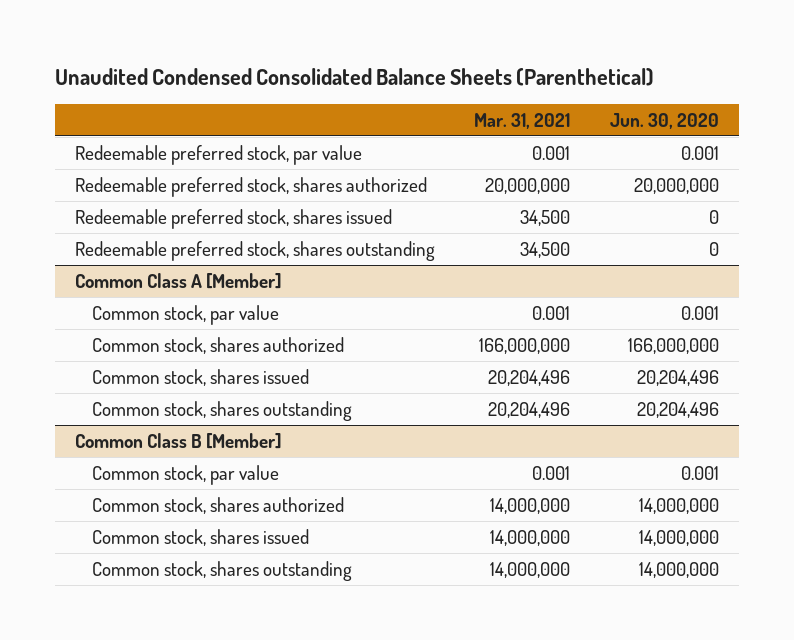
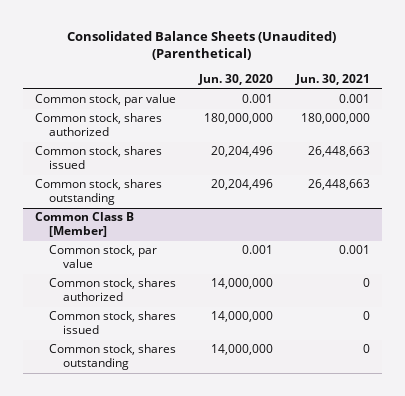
[55,67,655,86] Unaudited Condensed Consolidated Balance Sheets (Parenthetical) -> [67,30,337,61] Consolidated Balance Sheets (Unaudited) (Parenthetical)
[474,112,571,129] Mar. 31, 2021 -> none
none -> [295,74,371,86] Jun. 30, 2021
[74,144,362,165] Redeemable preferred stock, par value -> none
[74,176,427,197] Redeemable preferred stock, shares authorized -> none
[74,208,392,229] Redeemable preferred stock, shares issued -> none
[74,240,435,261] Redeemable preferred stock, shares outstanding -> none
[74,272,282,289] Common Class A [Member] -> none
[627,337,719,354] 166,000,000 -> [203,113,273,125] 180,000,000

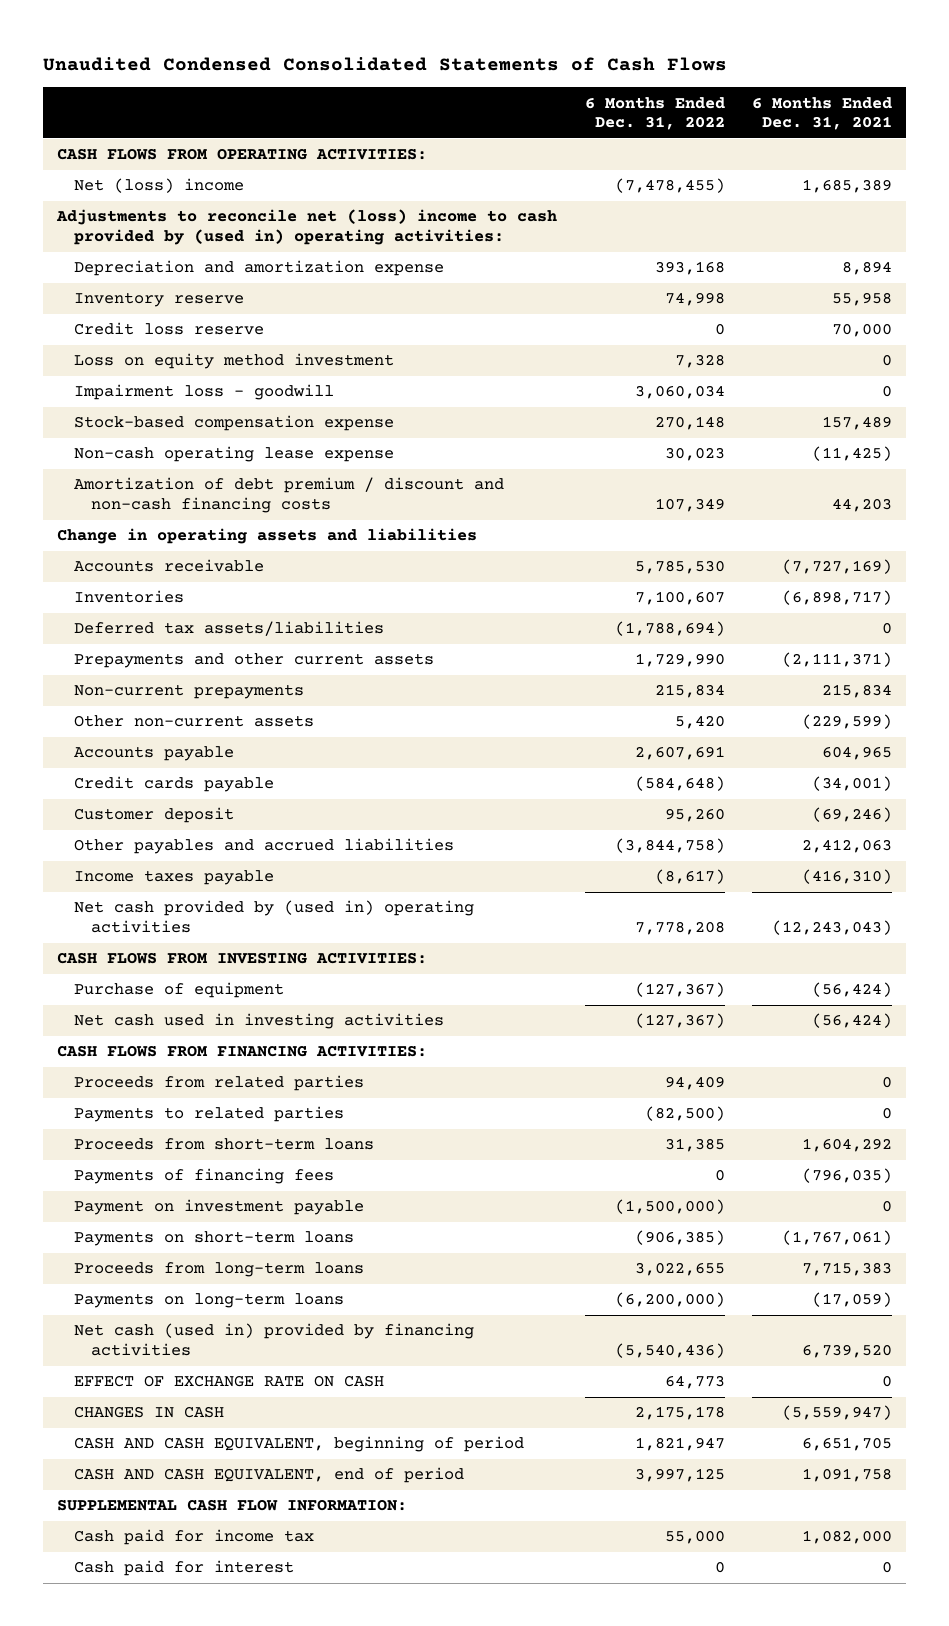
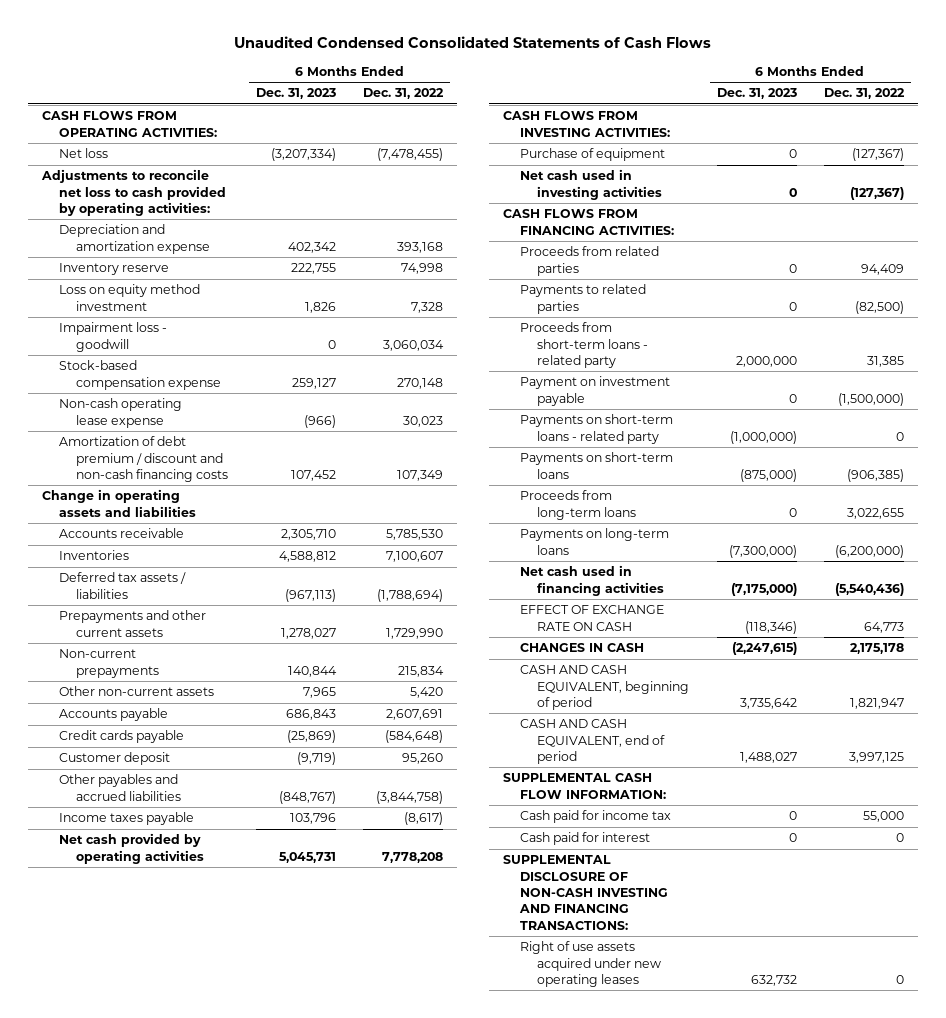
[752,96,893,131] 6 Months Ended Dec. 31, 2021 -> none
none -> [255,88,336,100] Dec. 31, 2023
[74,178,245,194] Net (loss) income -> [58,148,108,159] Net loss
[56,209,558,246] Adjustments to reconcile net (loss) income to cash provided by (used in) operating activities: -> [40,169,226,216] Adjustments to reconcile net loss to cash provided by operating activities:
[74,322,265,336] Credit loss reserve -> none
[74,621,385,637] Deferred tax assets/liabilities -> [58,572,186,599] Deferred tax assets / liabilities
[74,900,475,934] Net cash provided by (used in) operating activities -> [58,833,205,864] Net cash provided by operating activities
[74,1168,335,1185] Payments of financing fees -> none
[74,1138,375,1151] Proceeds from short-term loans -> [519,322,648,368] Proceeds from short-term loans - related party
none -> [519,414,673,444] Payments on short-term loans - related party
[74,1323,475,1357] Net cash (used in) provided by financing activities -> [519,565,664,596] Net cash used in financing activities
none -> [502,855,668,930] SUPPLEMENTAL DISCLOSURE OF NON-CASH INVESTING AND FINANCING TRANSACTIONS:
none -> [519,941,661,987] Right of use assets acquired under new operating leases

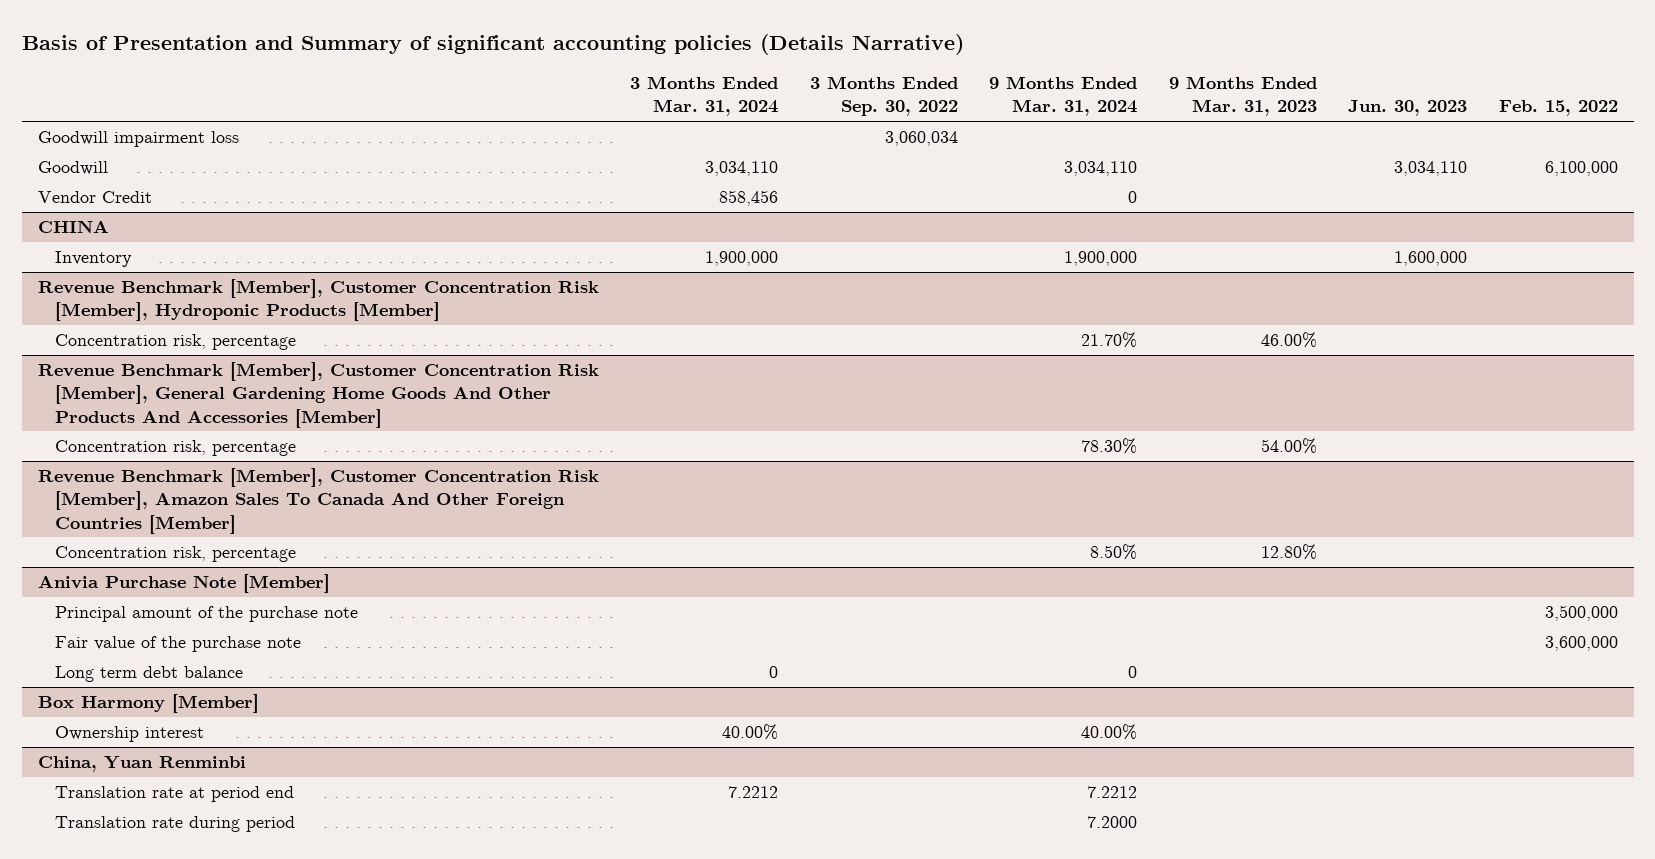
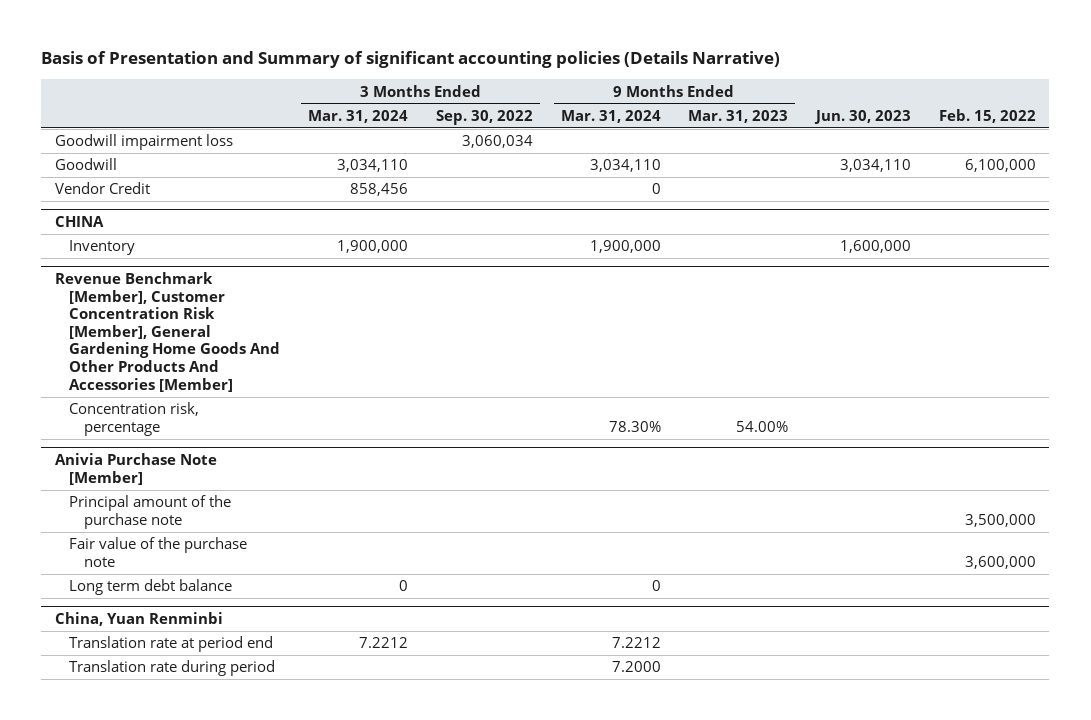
[37,279,599,322] Revenue Benchmark [Member], Customer Concentration Risk [Member], Hydroponic Products [Member] -> none
[55,334,297,351] Concentration risk, percentage -> none
[37,468,599,534] Revenue Benchmark [Member], Customer Concentration Risk [Member], Amazon Sales To Canada And Other Foreign Countries [Member] -> none
[55,546,297,563] Concentration risk, percentage -> none
[37,694,259,714] Box Harmony [Member] -> none
[55,726,205,743] Ownership interest -> none

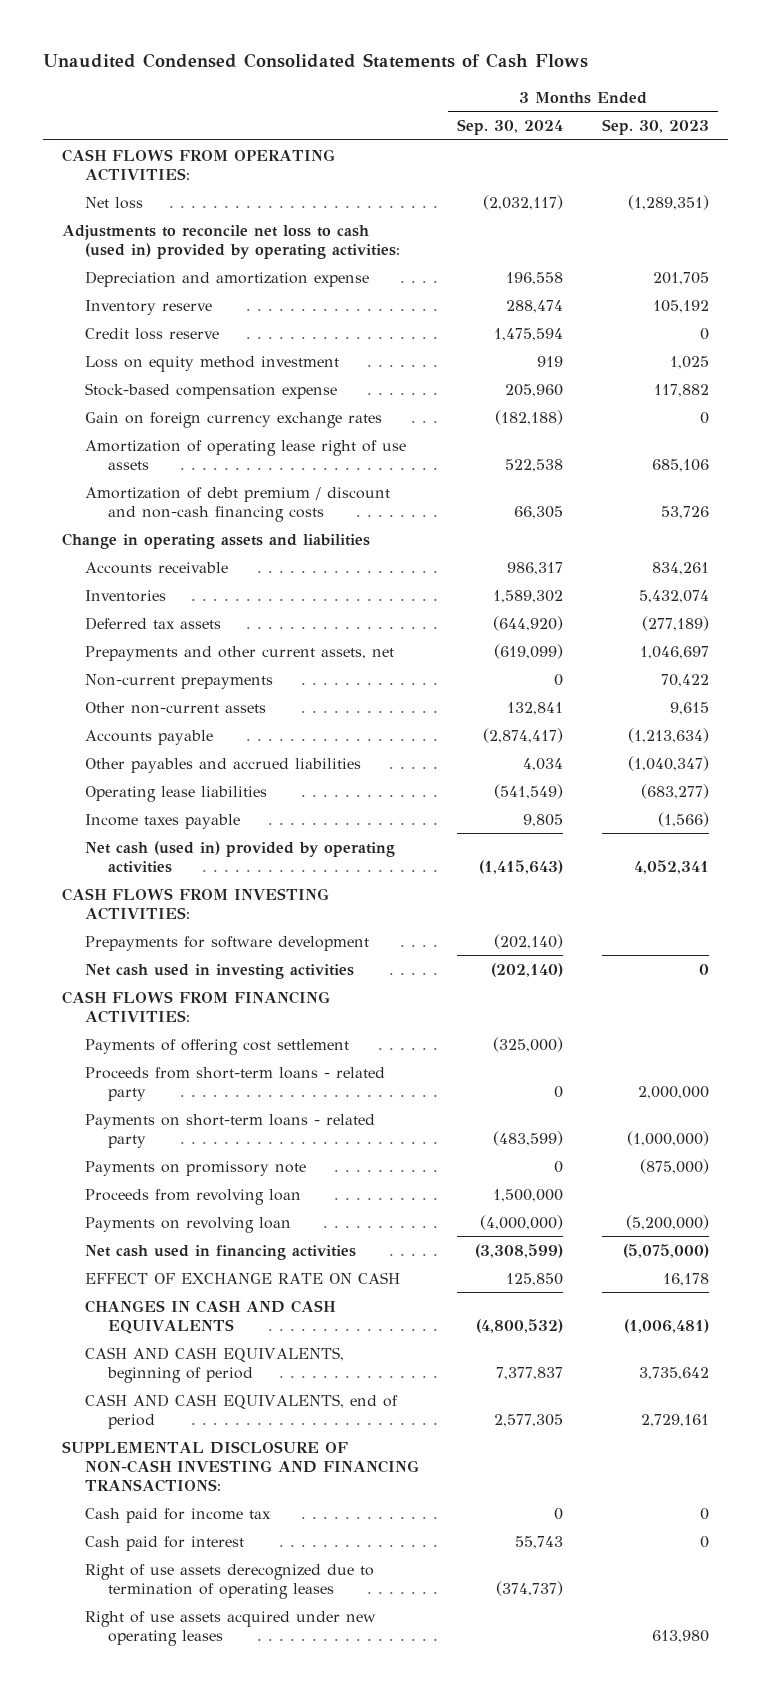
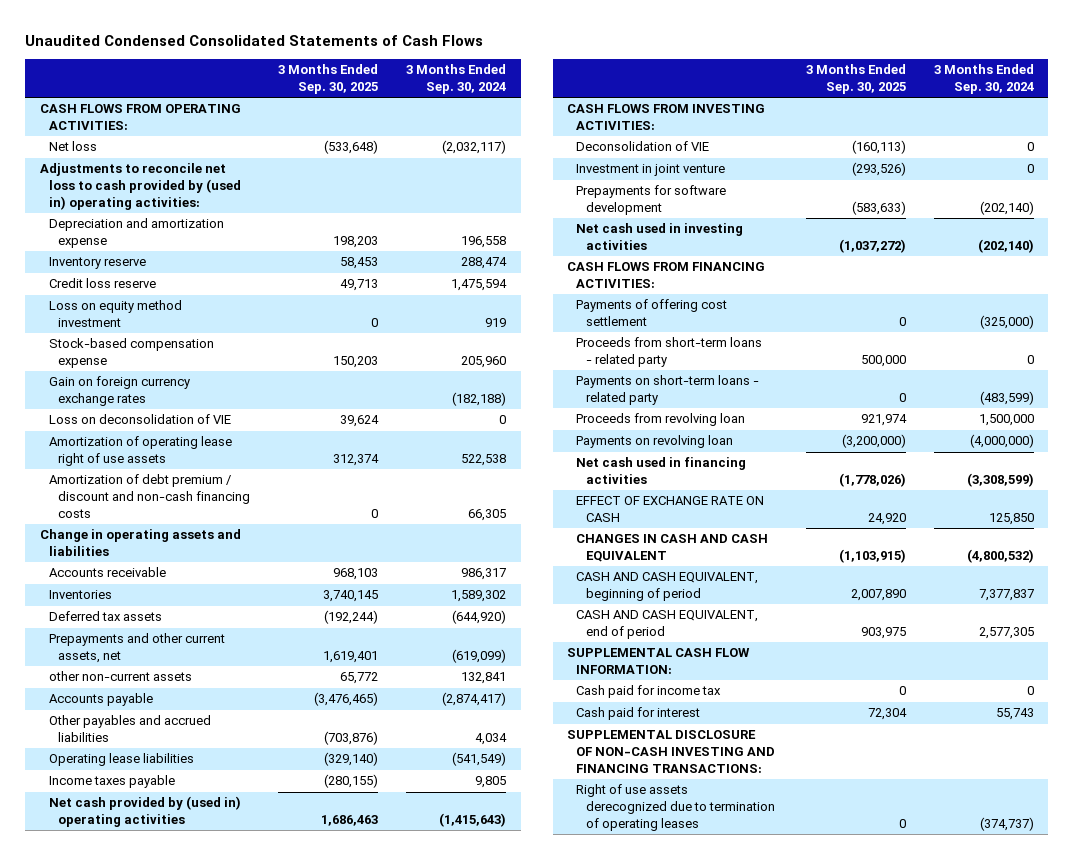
[601,118,709,135] Sep. 30, 2023 -> none
none -> [278,64,379,94] 3 Months Ended Sep. 30, 2025
[61,224,400,259] Adjustments to reconcile net loss to cash (used in) provided by operating activities: -> [39,163,241,210] Adjustments to reconcile net loss to cash provided by (used in) operating activities:
none -> [48,414,231,425] Loss on deconsolidation of VIE
[84,673,273,689] Non-current prepayments -> none
[84,701,266,714] Other non-current assets -> [48,671,192,682] other non-current assets
[84,840,395,873] Net cash (used in) provided by operating activities -> [48,796,241,828] Net cash provided by (used in) operating activities
none -> [576,141,710,152] Deconsolidation of VIE
none -> [576,164,726,177] Investment in joint venture
[84,1160,306,1176] Payments on promissory note -> none
[84,1299,336,1334] CHANGES IN CASH AND CASH EQUIVALENTS -> [576,534,769,563] CHANGES IN CASH AND CASH EQUIVALENT
[84,1346,344,1383] CASH AND CASH EQUIVALENTS, beginning of period -> [576,572,759,602] CASH AND CASH EQUIVALENT, beginning of period
[84,1393,398,1429] CASH AND CASH EQUIVALENTS, end of period -> [576,610,759,640] CASH AND CASH EQUIVALENT, end of period
none -> [567,648,751,675] SUPPLEMENTAL CASH FLOW INFORMATION:
[61,1440,419,1492] SUPPLEMENTAL DISCLOSURE OF NON-CASH INVESTING AND FINANCING TRANSACTIONS: -> [567,730,776,773] SUPPLEMENTAL DISCLOSURE OF NON-CASH INVESTING AND FINANCING TRANSACTIONS:
[84,1610,376,1646] Right of use assets acquired under new operating leases -> none

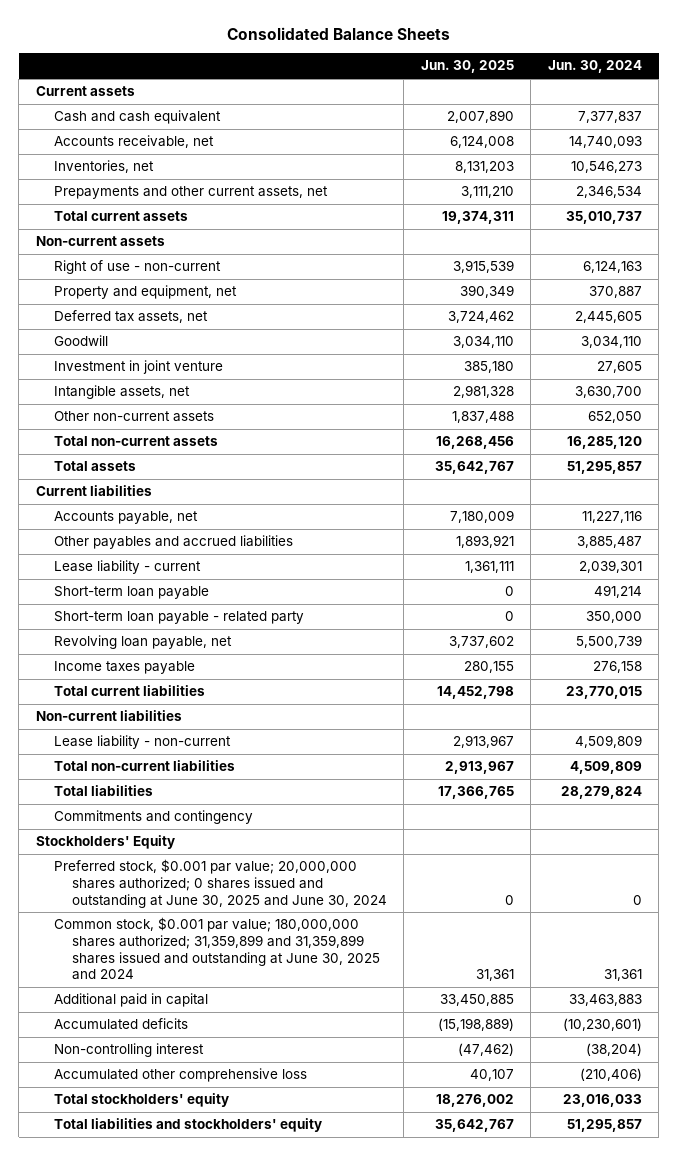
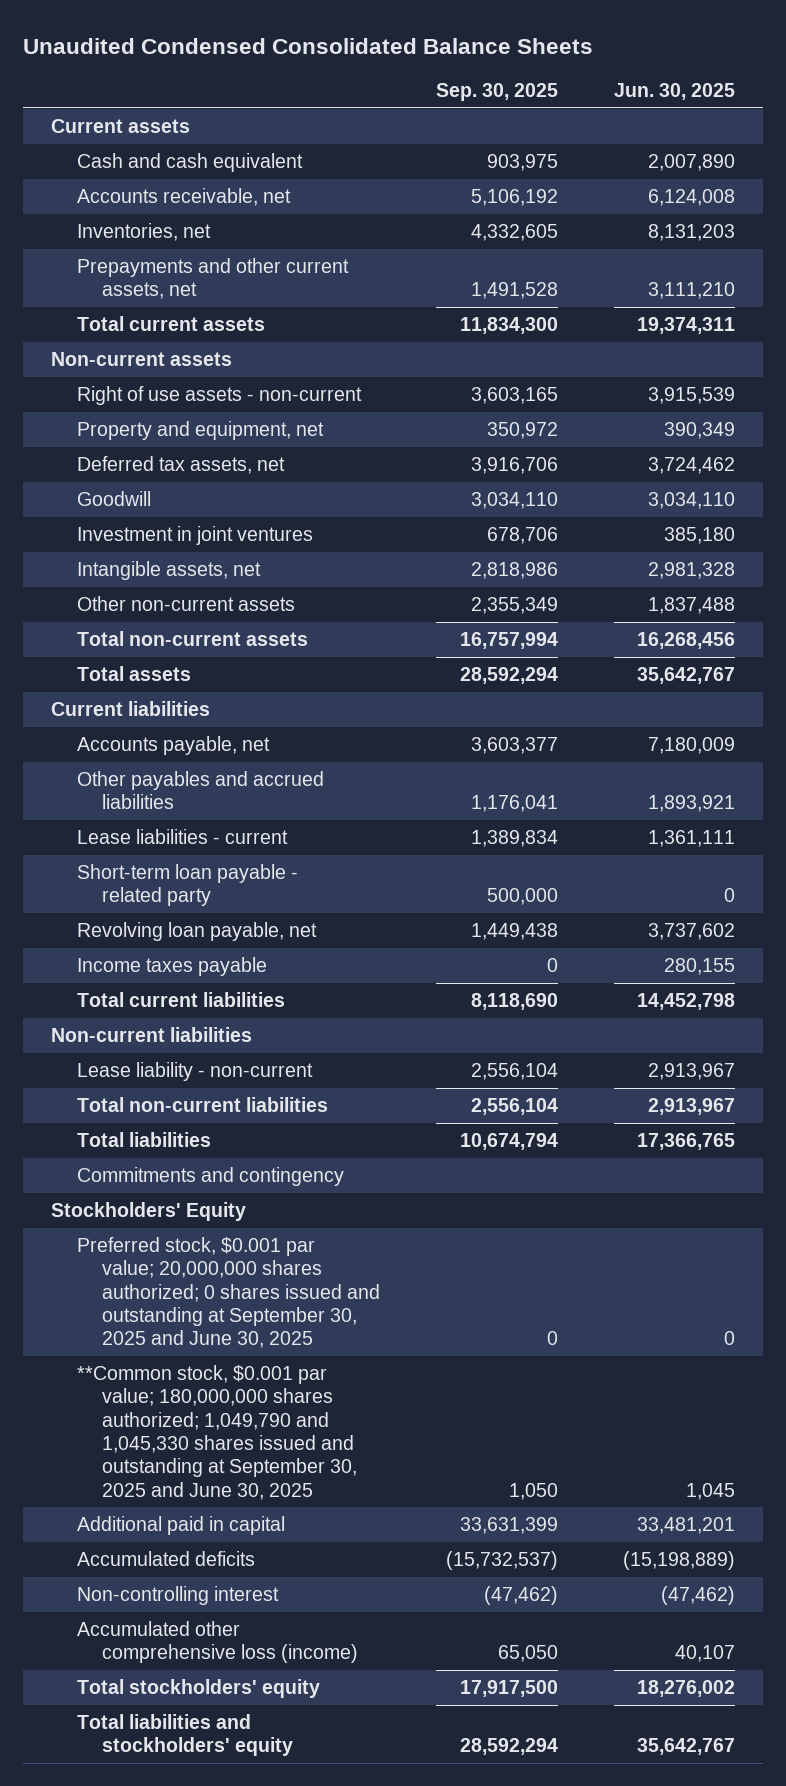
[226,26,450,40] Consolidated Balance Sheets -> [23,37,594,54] Unaudited Condensed Consolidated Balance Sheets
[547,60,642,74] Jun. 30, 2024 -> none
none -> [436,83,559,102] Sep. 30, 2025
[53,260,221,275] Right of use - non-current -> [76,386,362,406] Right of use assets - non-current
[53,360,223,375] Investment in joint venture -> [76,526,313,546] Investment in joint ventures
[53,586,209,600] Short-term loan payable -> none
[53,560,201,575] Lease liability - current -> [76,829,288,845] Lease liabilities - current
[53,859,387,908] Preferred stock, $0.001 par value; 20,000,000 shares authorized; 0 shares issued and outstanding at June 30, 2025 and June 30, 2024 -> [76,1237,381,1349] Preferred stock, $0.001 par value; 20,000,000 shares authorized; 0 shares issued and outstanding at September 30, 2025 and June 30, 2025
[53,917,380,981] Common stock, $0.001 par value; 180,000,000 shares authorized; 31,359,899 and 31,359,899 shares issued and outstanding at June 30, 2025 and 2024 -> [76,1365,358,1500] **Common stock, $0.001 par value; 180,000,000 shares authorized; 1,049,790 and 1,045,330 shares issued and outstanding at September 30, 2025 and June 30, 2025
[475,969,514,982] 31,361 -> [686,1482,736,1500] 1,045
[439,994,514,1007] 33,450,885 -> [637,1517,736,1535] 33,481,201
[53,1068,307,1083] Accumulated other comprehensive loss -> [76,1621,359,1664] Accumulated other comprehensive loss (income)

